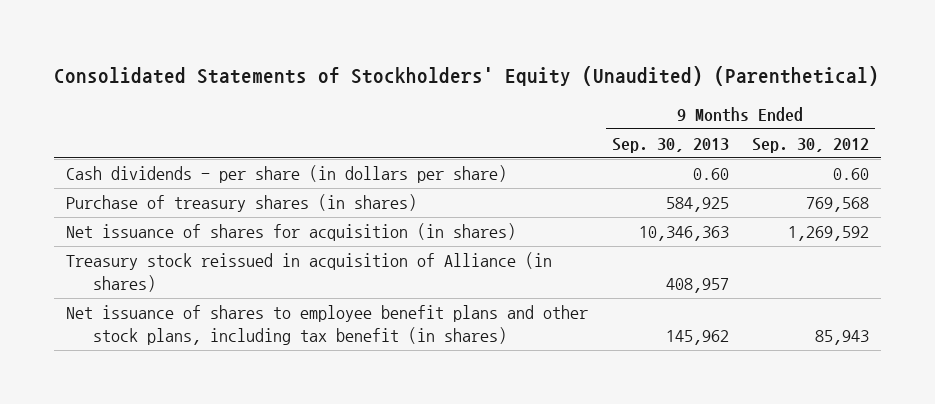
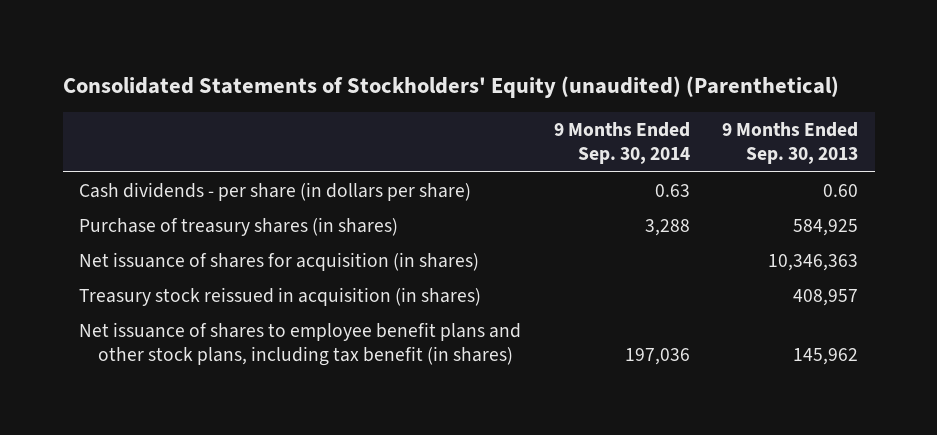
[53,65,879,86] Consolidated Statements of Stockholders' Equity (Unaudited) (Parenthetical) -> [62,75,839,98] Consolidated Statements of Stockholders' Equity (unaudited) (Parenthetical)
[752,137,870,153] Sep. 30, 2012 -> none
none -> [553,122,690,165] 9 Months Ended Sep. 30, 2014
[65,252,552,292] Treasury stock reissued in acquisition of Alliance (in shares) -> [79,287,482,307] Treasury stock reissued in acquisition (in shares)

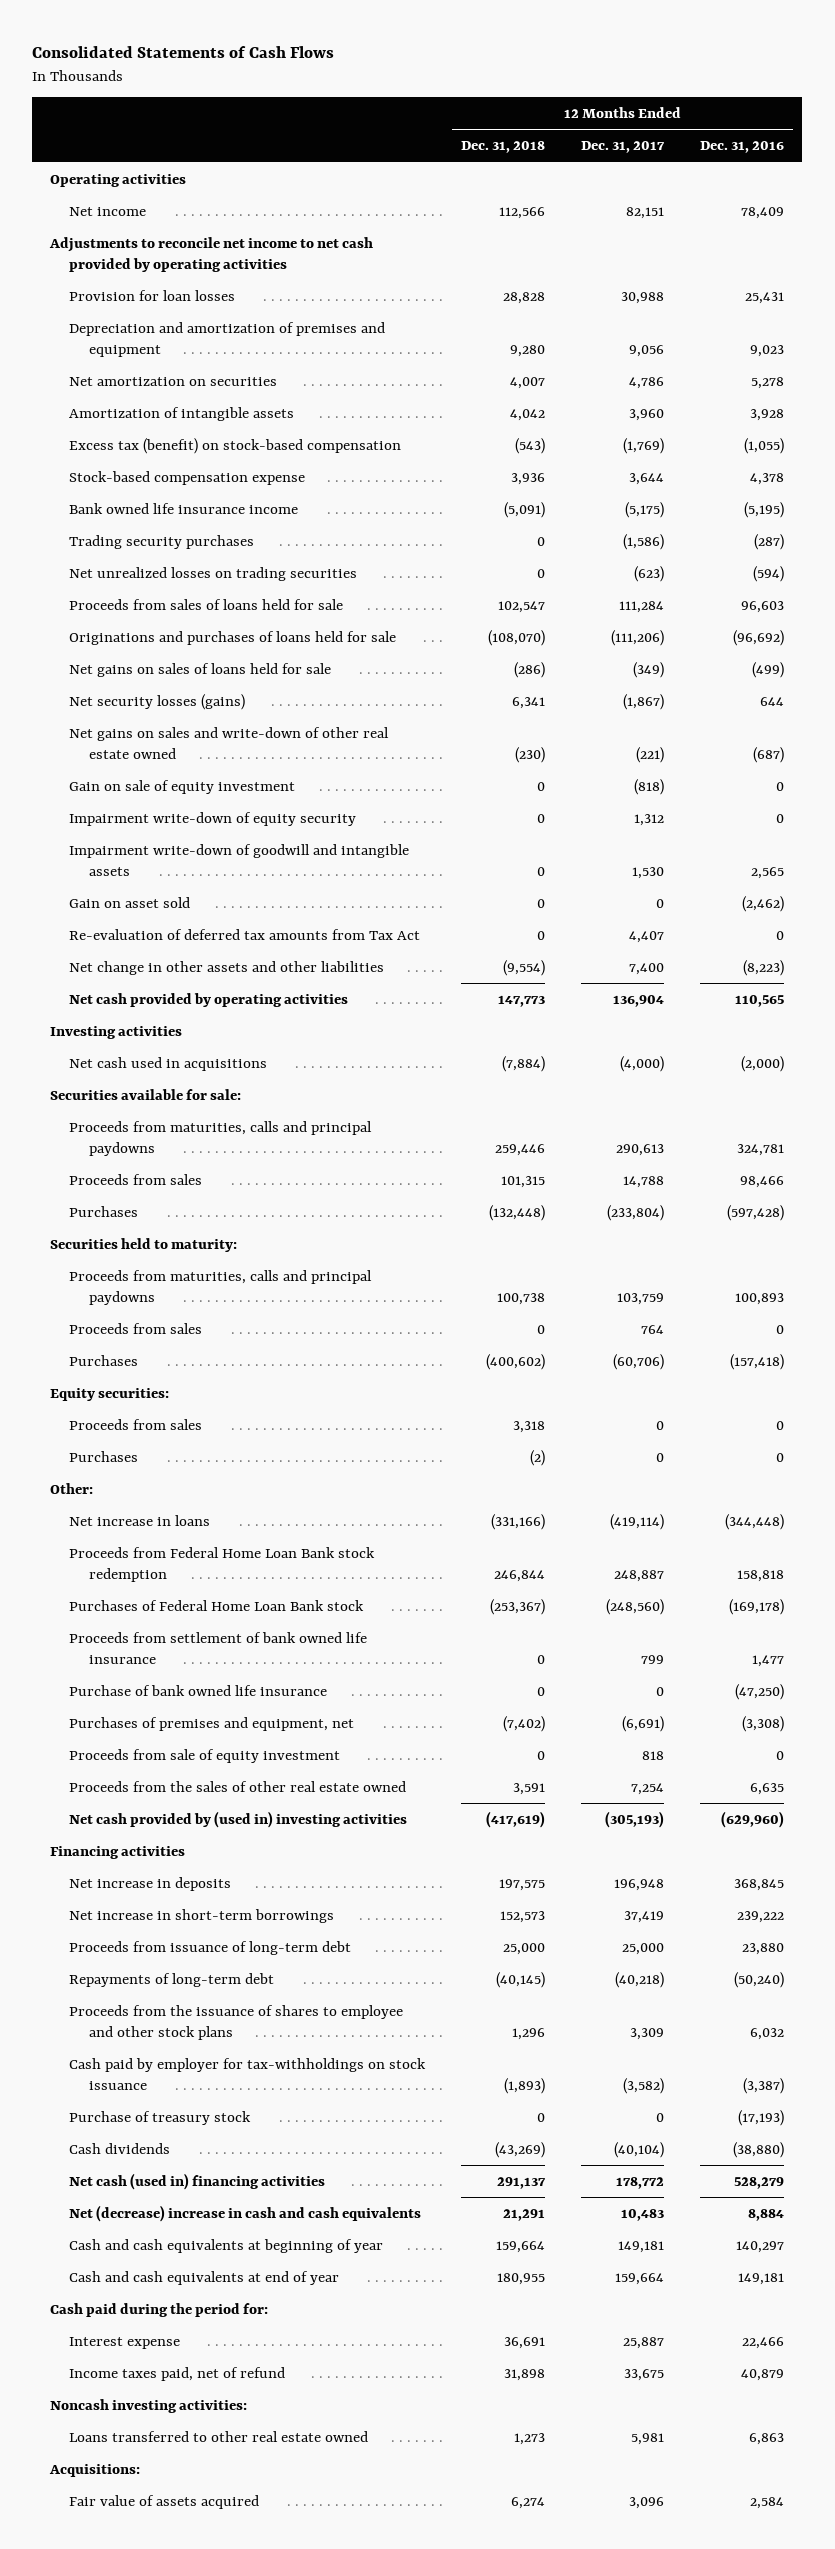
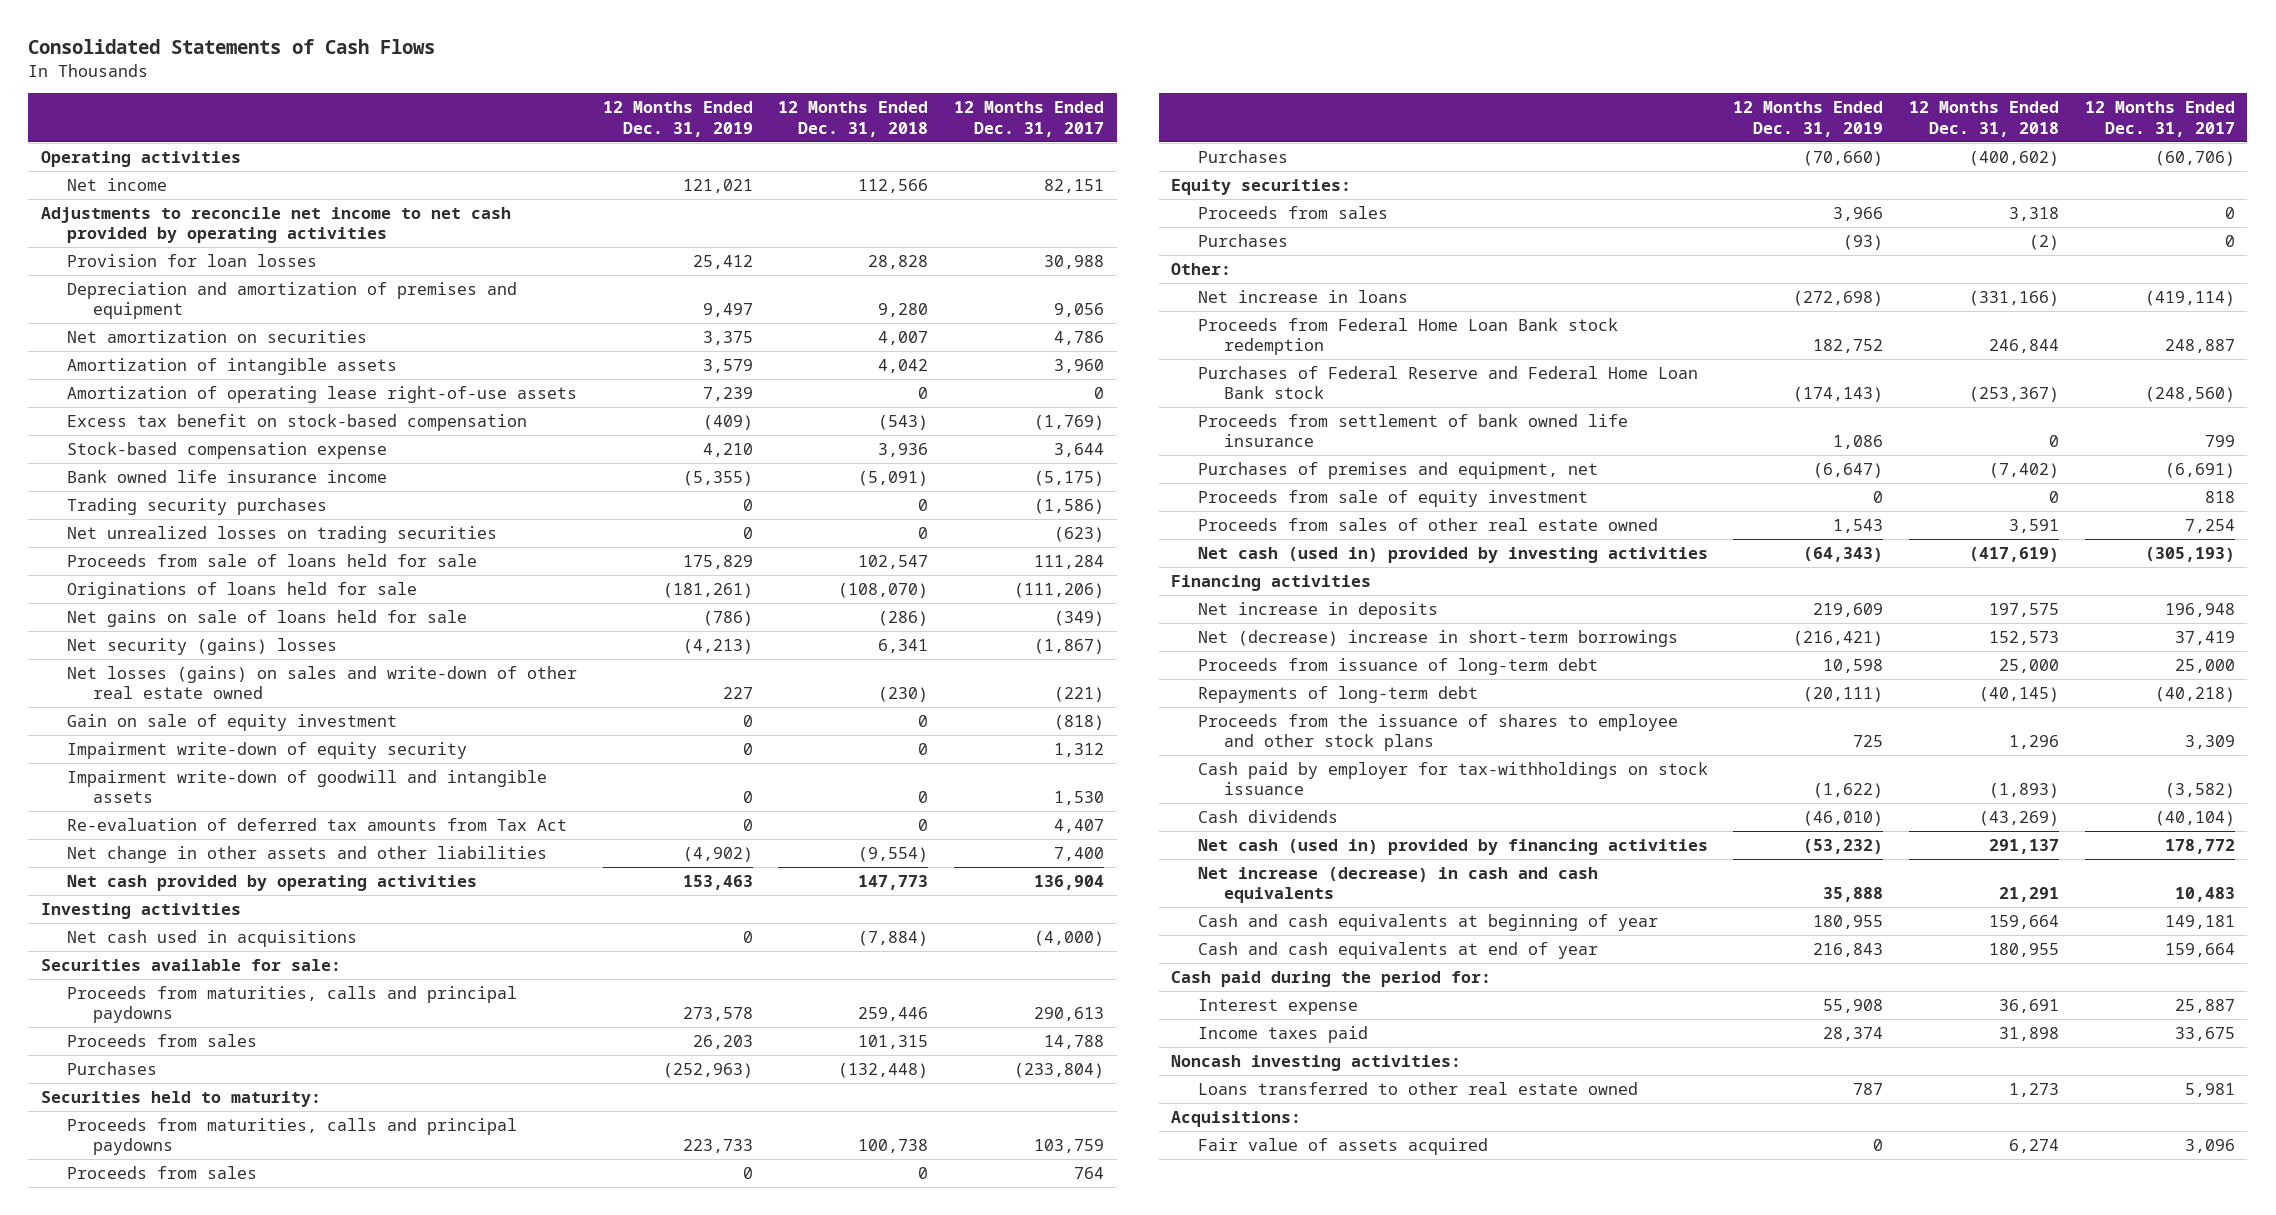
[700,141,785,154] Dec. 31, 2016 -> none
none -> [602,101,753,137] 12 Months Ended Dec. 31, 2019
none -> [67,386,578,404] Amortization of operating lease right-of-use assets
[69,437,402,454] Excess tax (benefit) on stock-based compensation -> [67,414,528,432] Excess tax benefit on stock-based compensation
[69,598,344,610] Proceeds from sales of loans held for sale -> [67,554,478,568] Proceeds from sale of loans held for sale
[69,630,397,645] Originations and purchases of loans held for sale -> [67,582,418,600] Originations of loans held for sale
[69,662,332,677] Net gains on sales of loans held for sale -> [67,610,468,628] Net gains on sale of loans held for sale
[69,693,246,710] Net security losses (gains) -> [67,638,338,656] Net security (gains) losses
[69,726,390,759] Net gains on sales and write-down of other real estate owned -> [67,666,578,700] Net losses (gains) on sales and write-down of other real estate owned
[69,896,191,908] Gain on asset sold -> none
[69,1599,365,1611] Purchases of Federal Home Loan Bank stock -> [1197,366,1698,400] Purchases of Federal Reserve and Federal Home Loan Bank stock
[69,1684,328,1696] Purchase of bank owned life insurance -> none
[69,1780,407,1792] Proceeds from the sales of other real estate owned -> [1197,518,1658,532] Proceeds from sales of other real estate owned
[69,1810,408,1828] Net cash provided by (used in) investing activities -> [1197,547,1708,564] Net cash (used in) provided by investing activities
[69,1908,335,1923] Net increase in short-term borrowings -> [1197,630,1678,648] Net (decrease) increase in short-term borrowings
[69,2110,252,2125] Purchase of treasury stock -> none
[69,2172,326,2190] Net cash (used in) financing activities -> [1197,839,1708,856] Net cash (used in) provided by financing activities
[69,2204,422,2222] Net (decrease) increase in cash and cash equivalents -> [1197,867,1598,904] Net increase (decrease) in cash and cash equivalents
[69,2366,286,2381] Income taxes paid, net of refund -> [1197,1026,1368,1044] Income taxes paid

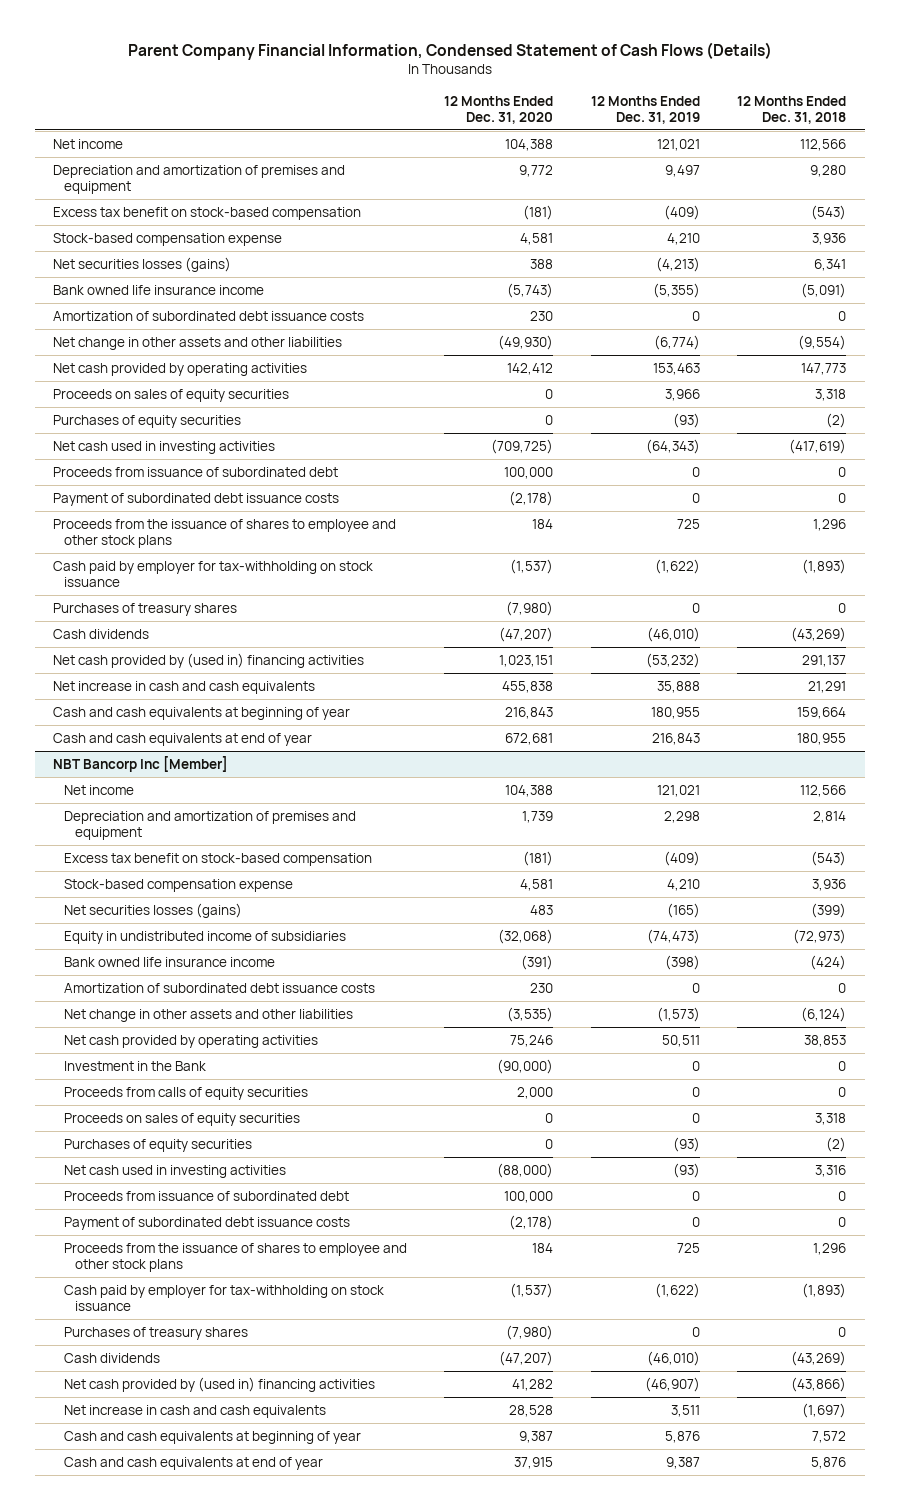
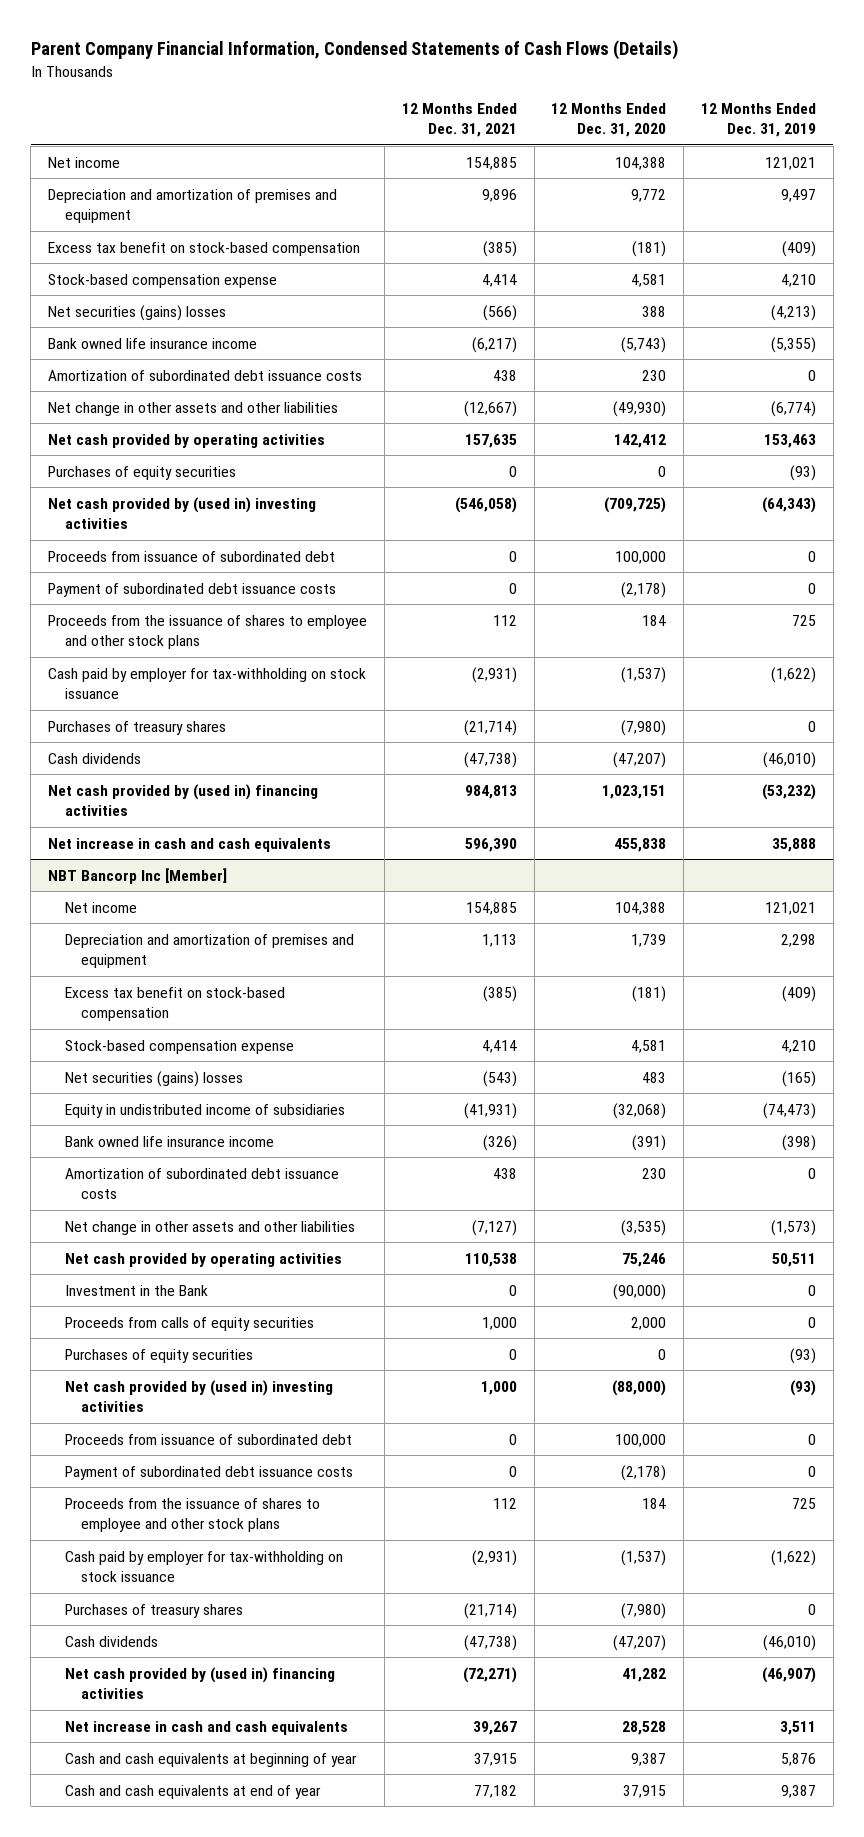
[127,41,772,60] Parent Company Financial Information, Condensed Statement of Cash Flows (Details) -> [30,40,678,61] Parent Company Financial Information, Condensed Statements of Cash Flows (Details)
[736,95,846,124] 12 Months Ended Dec. 31, 2018 -> none
none -> [401,103,517,138] 12 Months Ended Dec. 31, 2021
[53,257,232,273] Net securities losses (gains) -> [48,304,227,321] Net securities (gains) losses
[53,389,290,403] Proceeds on sales of equity securities -> none
[53,441,276,455] Net cash used in investing activities -> [48,496,317,530] Net cash provided by (used in) investing activities
[53,707,351,721] Cash and cash equivalents at beginning of year -> none
[53,733,313,747] Cash and cash equivalents at end of year -> none
[64,903,243,919] Net securities losses (gains) -> [64,1070,243,1087] Net securities (gains) losses
[64,1113,301,1127] Proceeds on sales of equity securities -> none
[64,1165,287,1179] Net cash used in investing activities -> [64,1379,333,1413] Net cash provided by (used in) investing activities

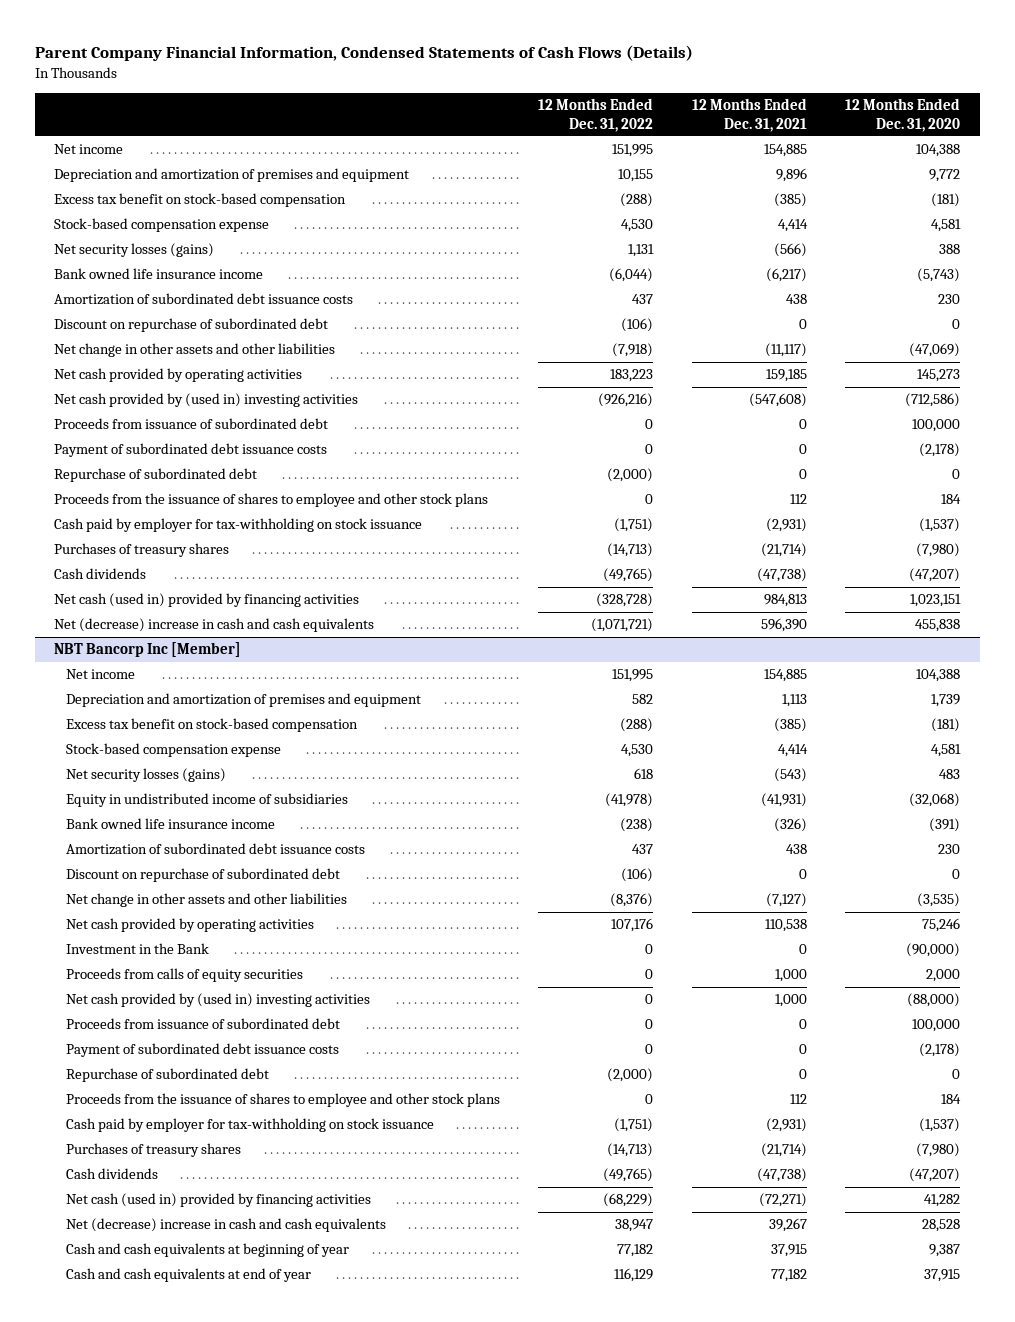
[700,103,816,138] 12 Months Ended Dec. 31, 2019 -> none
none -> [538,98,654,132] 12 Months Ended Dec. 31, 2022
[48,304,227,321] Net securities (gains) losses -> [54,243,215,258] Net security losses (gains)
[48,465,237,480] Purchases of equity securities -> none
none -> [54,318,329,333] Discount on repurchase of subordinated debt
[463,400,517,417] (12,667) -> [764,343,807,358] (11,117)
[613,400,667,417] (49,930) -> [909,343,961,358] (47,069)
[464,433,517,448] 157,635 -> [765,369,807,383] 159,185
[614,433,667,448] 142,412 -> [917,369,961,383] 145,273
[454,496,517,513] (546,058) -> [748,393,807,408] (547,608)
[604,496,667,513] (709,725) -> [905,393,961,408] (712,586)
none -> [54,468,258,483] Repurchase of subordinated debt
[48,783,319,817] Net cash provided by (used in) financing activities -> [54,593,360,608] Net cash (used in) provided by financing activities
[48,837,332,852] Net increase in cash and cash equivalents -> [54,618,375,633] Net (decrease) increase in cash and cash equivalents
[64,1070,243,1087] Net securities (gains) losses -> [65,768,226,783] Net security losses (gains)
none -> [65,868,340,883] Discount on repurchase of subordinated debt
[64,1348,253,1363] Purchases of equity securities -> none
none -> [65,1068,269,1083] Repurchase of subordinated debt
[64,1666,335,1700] Net cash provided by (used in) financing activities -> [65,1193,371,1208] Net cash (used in) provided by financing activities
[64,1720,348,1735] Net increase in cash and cash equivalents -> [65,1218,386,1233] Net (decrease) increase in cash and cash equivalents

